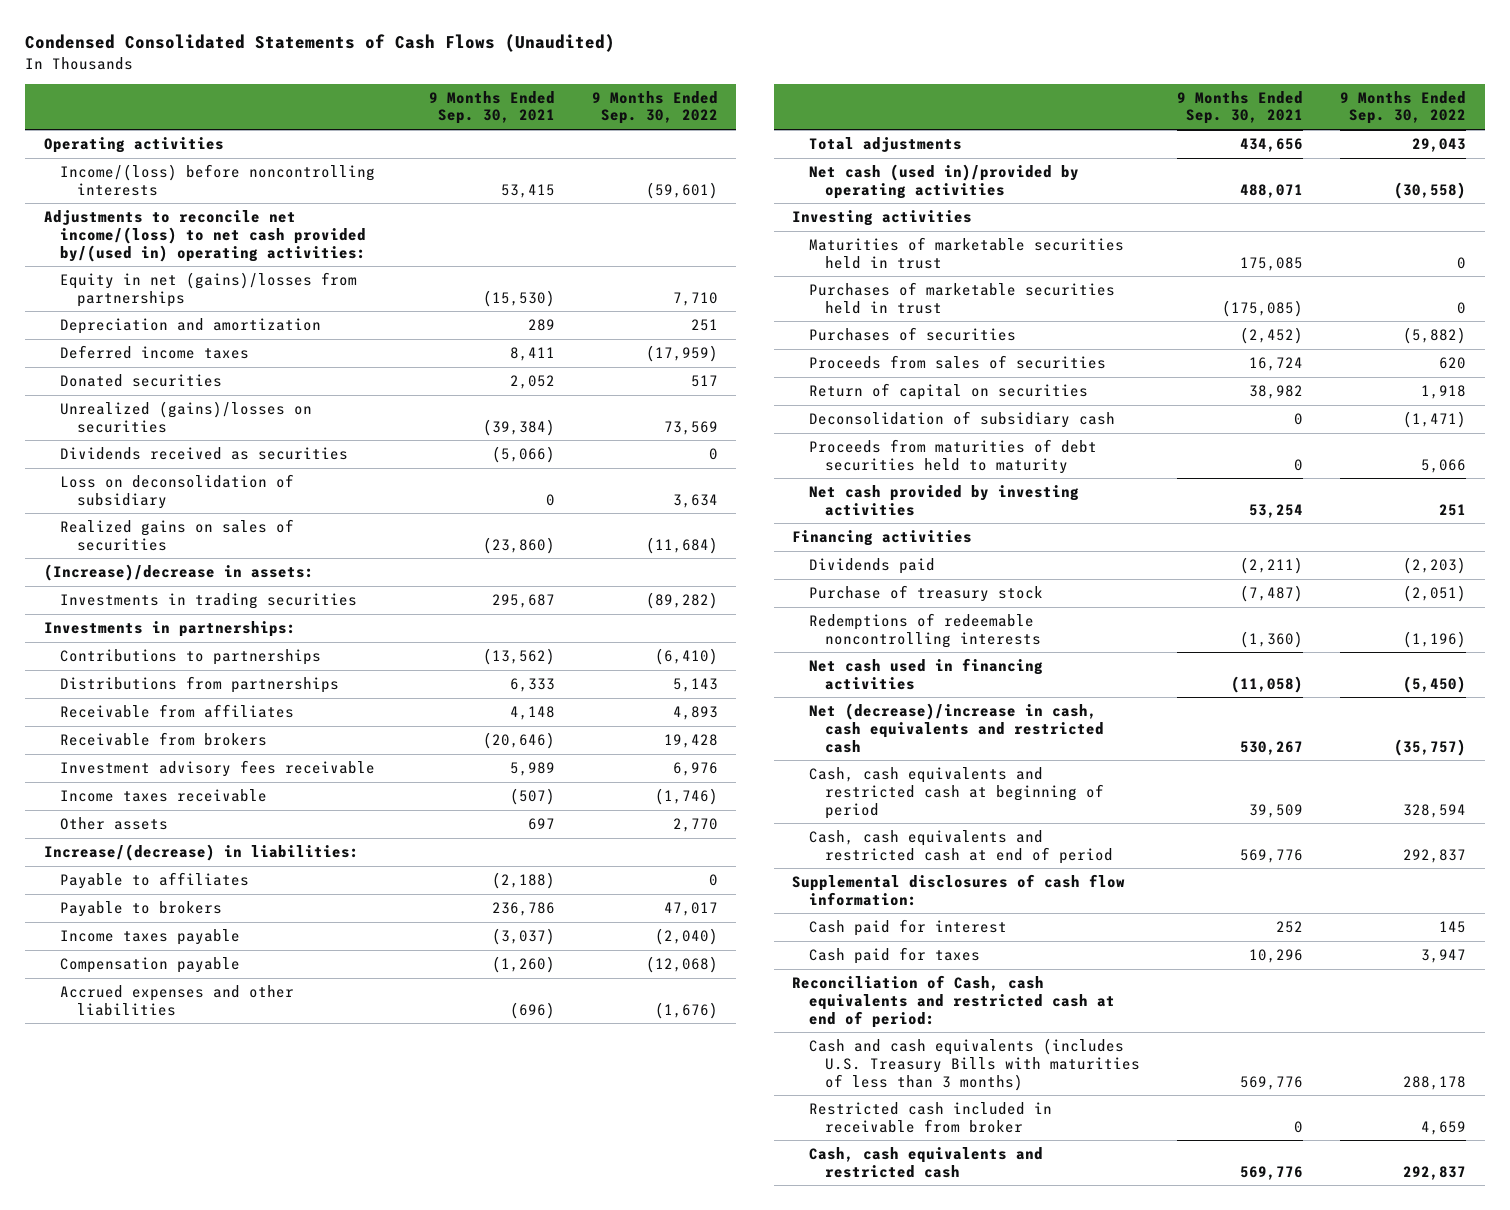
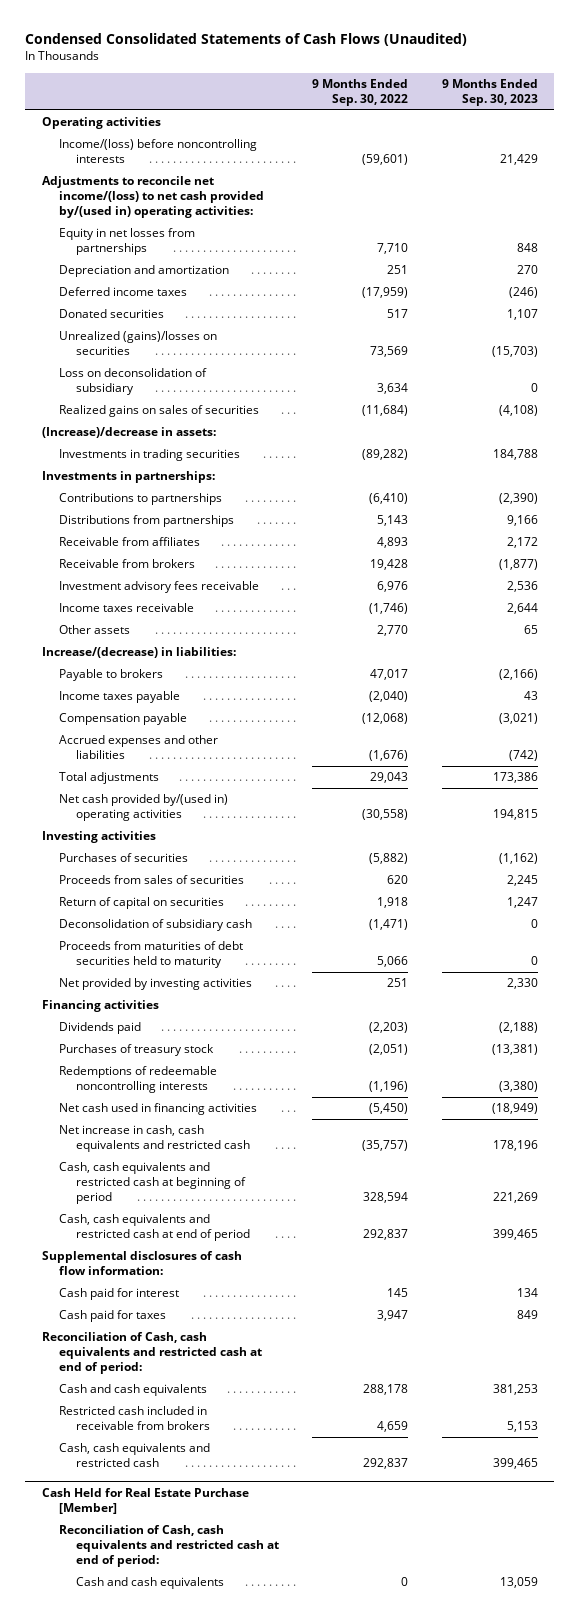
[428,90,555,125] 9 Months Ended Sep. 30, 2021 -> none
none -> [441,78,538,106] 9 Months Ended Sep. 30, 2023
[60,272,358,307] Equity in net (gains)/losses from partnerships -> [59,228,196,256] Equity in net losses from partnerships
[60,447,349,461] Dividends received as securities -> none
[60,872,250,890] Payable to affiliates -> none
[808,164,1079,199] Net cash (used in)/provided by operating activities -> [59,794,229,822] Net cash provided by/(used in) operating activities
[808,237,1124,269] Maturities of marketable securities held in trust -> none
[808,282,1115,314] Purchases of marketable securities held in trust -> none
[808,485,1079,516] Net cash provided by investing activities -> [59,978,253,991] Net provided by investing activities
[808,585,1043,603] Purchase of treasury stock -> [59,1044,215,1057] Purchases of treasury stock
[808,703,1105,753] Net (decrease)/increase in cash, cash equivalents and restricted cash -> [59,1125,251,1153] Net increase in cash, cash equivalents and restricted cash
[808,1038,1141,1091] Cash and cash equivalents (includes U.S. Treasury Bills with maturities of less than 3 months) -> [59,1384,208,1397] Cash and cash equivalents
[808,1102,1052,1133] Restricted cash included in receivable from broker -> [59,1406,211,1431] Restricted cash included in receivable from brokers
none -> [41,1487,249,1514] Cash Held for Real Estate Purchase [Member]
none -> [59,1525,280,1568] Reconciliation of Cash, cash equivalents and restricted cash at end of period:
none -> [76,1577,225,1590] Cash and cash equivalents

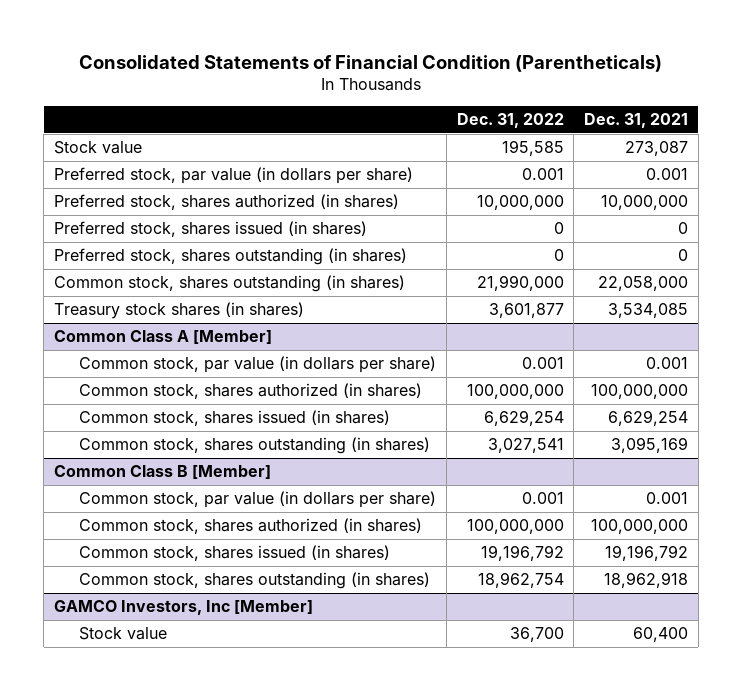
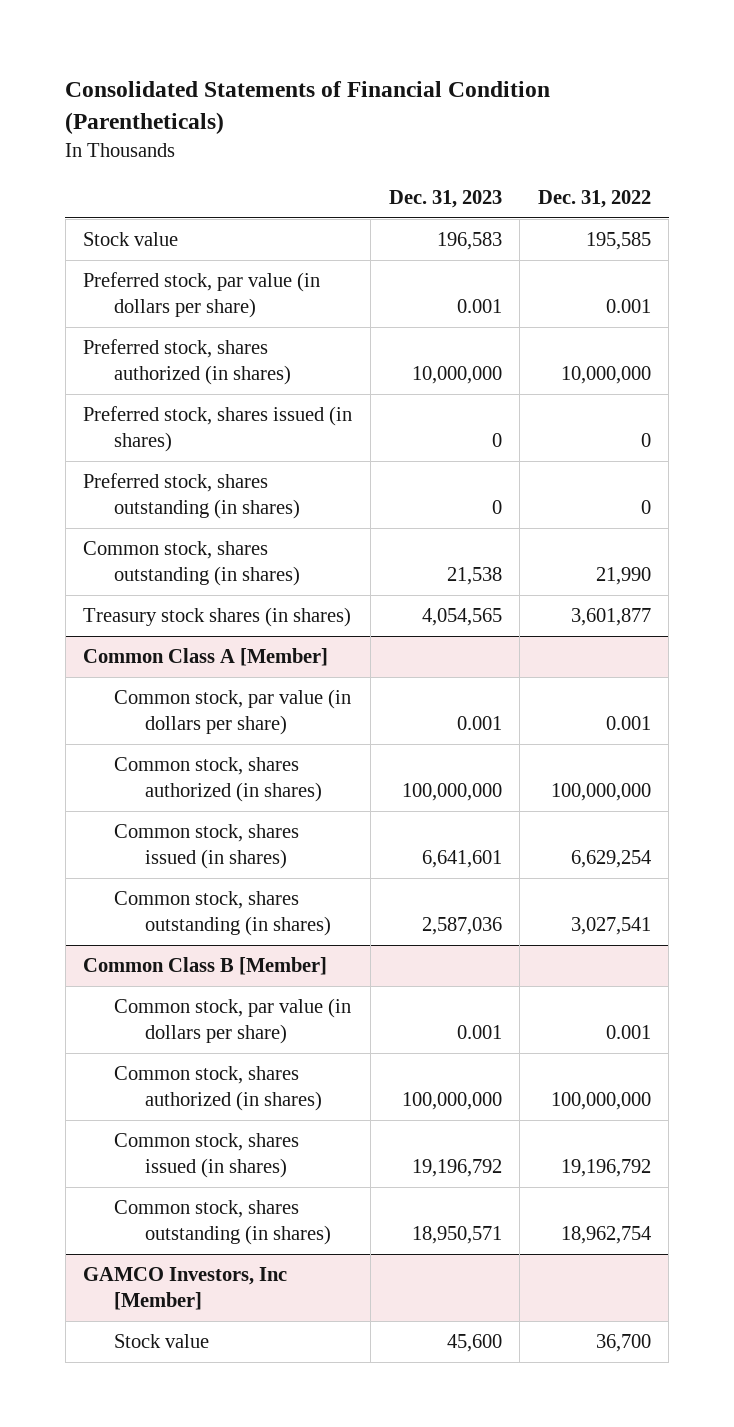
[584,113,689,129] Dec. 31, 2021 -> none
none -> [388,190,502,209] Dec. 31, 2023
[476,275,564,292] 21,990,000 -> [595,567,651,586] 21,990

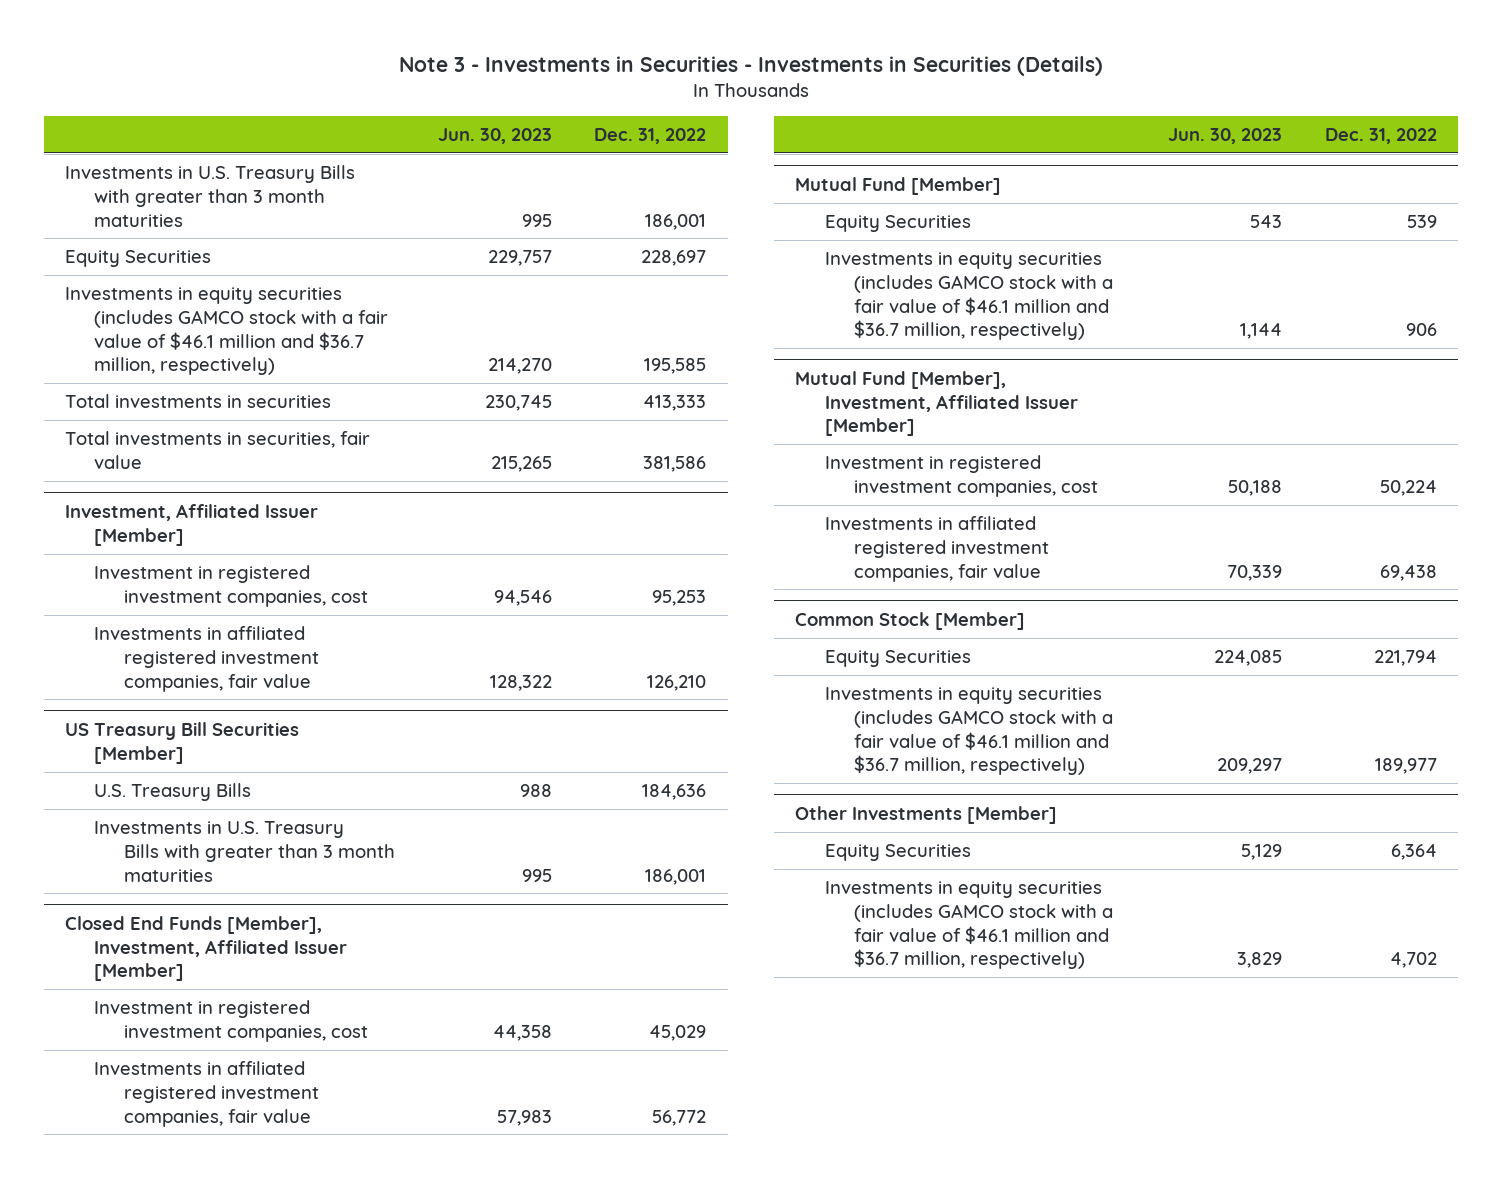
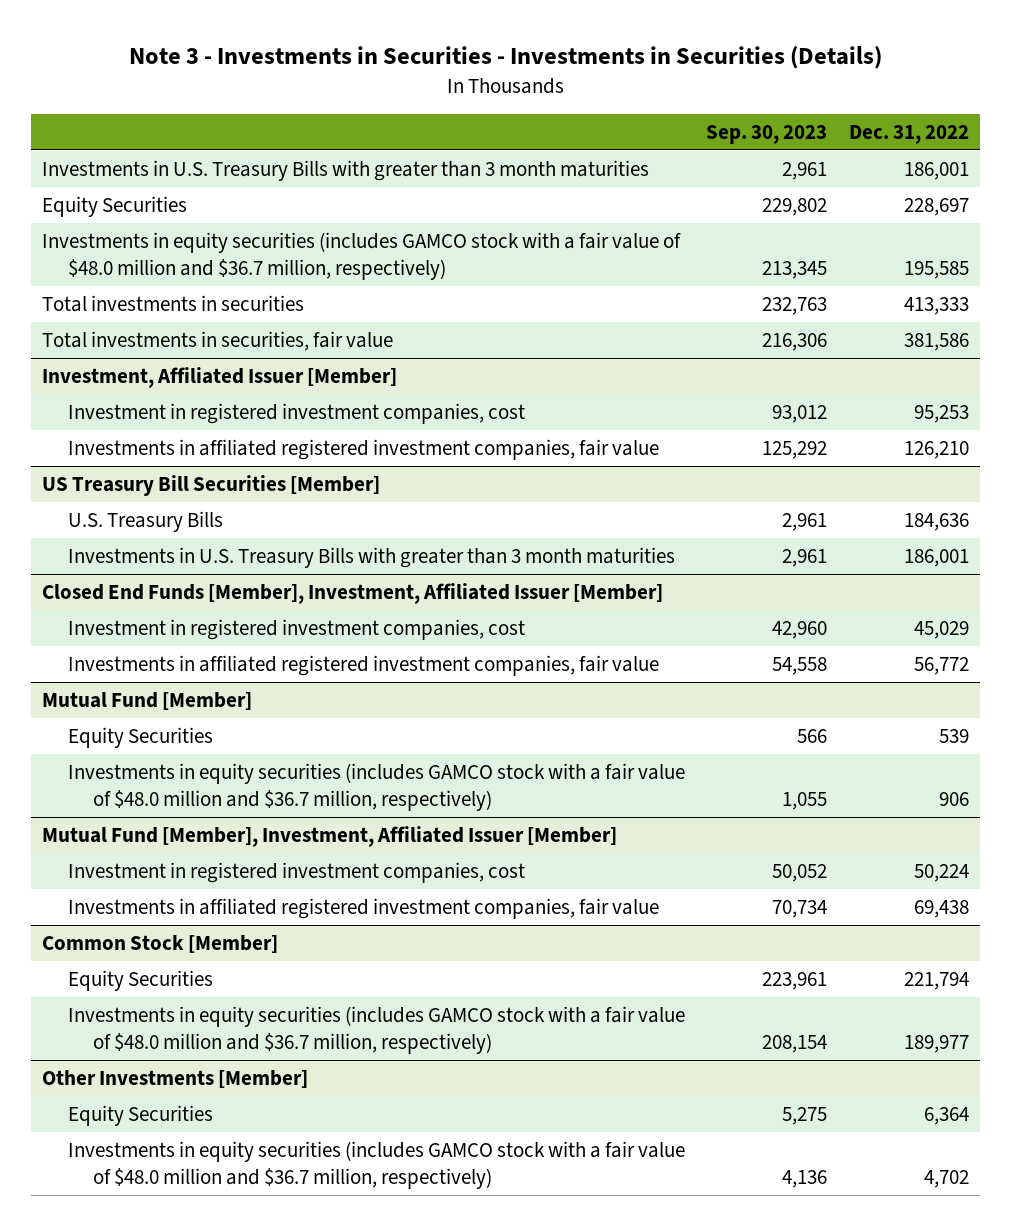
[437,127,552,144] Jun. 30, 2023 -> none
none -> [706,124,828,144] Sep. 30, 2023
[64,287,389,376] Investments in equity securities (includes GAMCO stock with a fair value of $46.1 million and $36.7 million, respectively) -> [42,231,682,281] Investments in equity securities (includes GAMCO stock with a fair value of $48.0 million and $36.7 million, respectively)
[824,252,1114,341] Investments in equity securities (includes GAMCO stock with a fair value of $46.1 million and $36.7 million, respectively) -> [67,762,685,812] Investments in equity securities (includes GAMCO stock with a fair value of $48.0 million and $36.7 million, respectively)
[824,687,1114,776] Investments in equity securities (includes GAMCO stock with a fair value of $46.1 million and $36.7 million, respectively) -> [67,1005,685,1055] Investments in equity securities (includes GAMCO stock with a fair value of $48.0 million and $36.7 million, respectively)
[824,881,1114,970] Investments in equity securities (includes GAMCO stock with a fair value of $46.1 million and $36.7 million, respectively) -> [67,1140,685,1190] Investments in equity securities (includes GAMCO stock with a fair value of $48.0 million and $36.7 million, respectively)

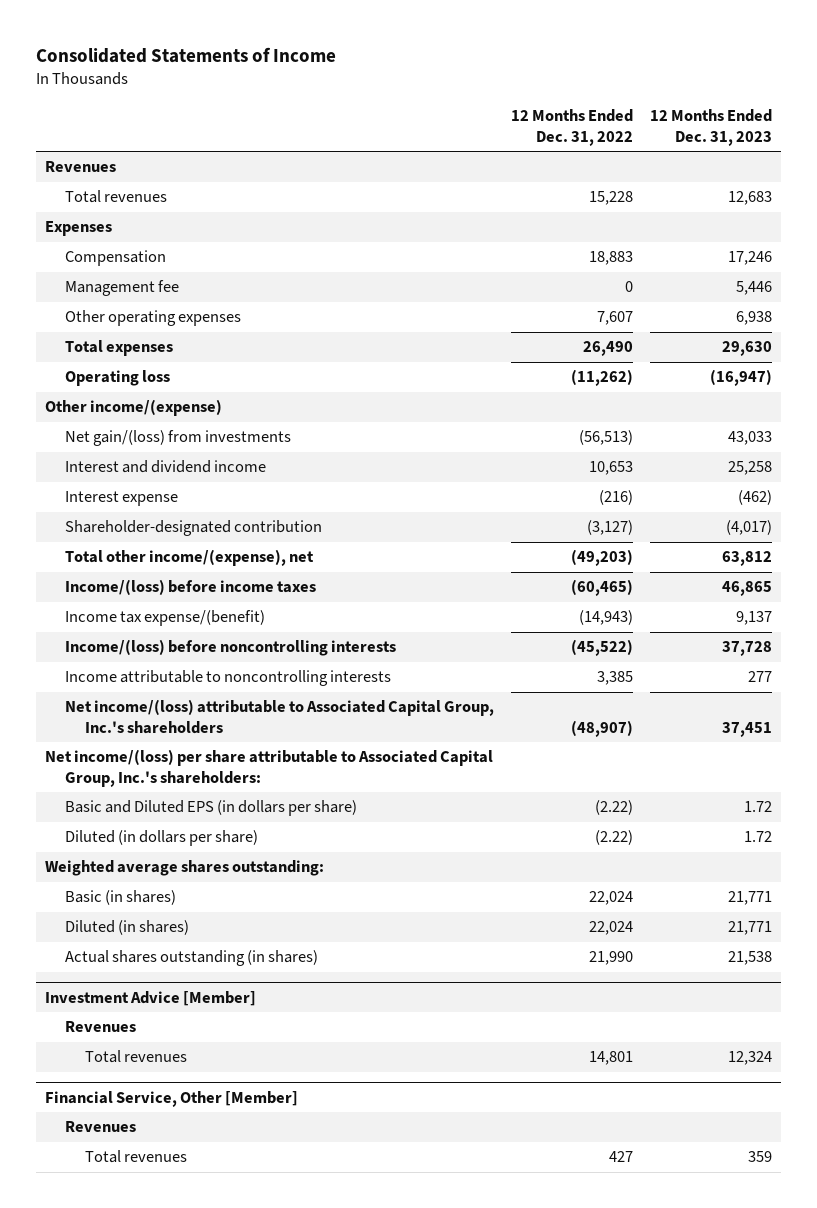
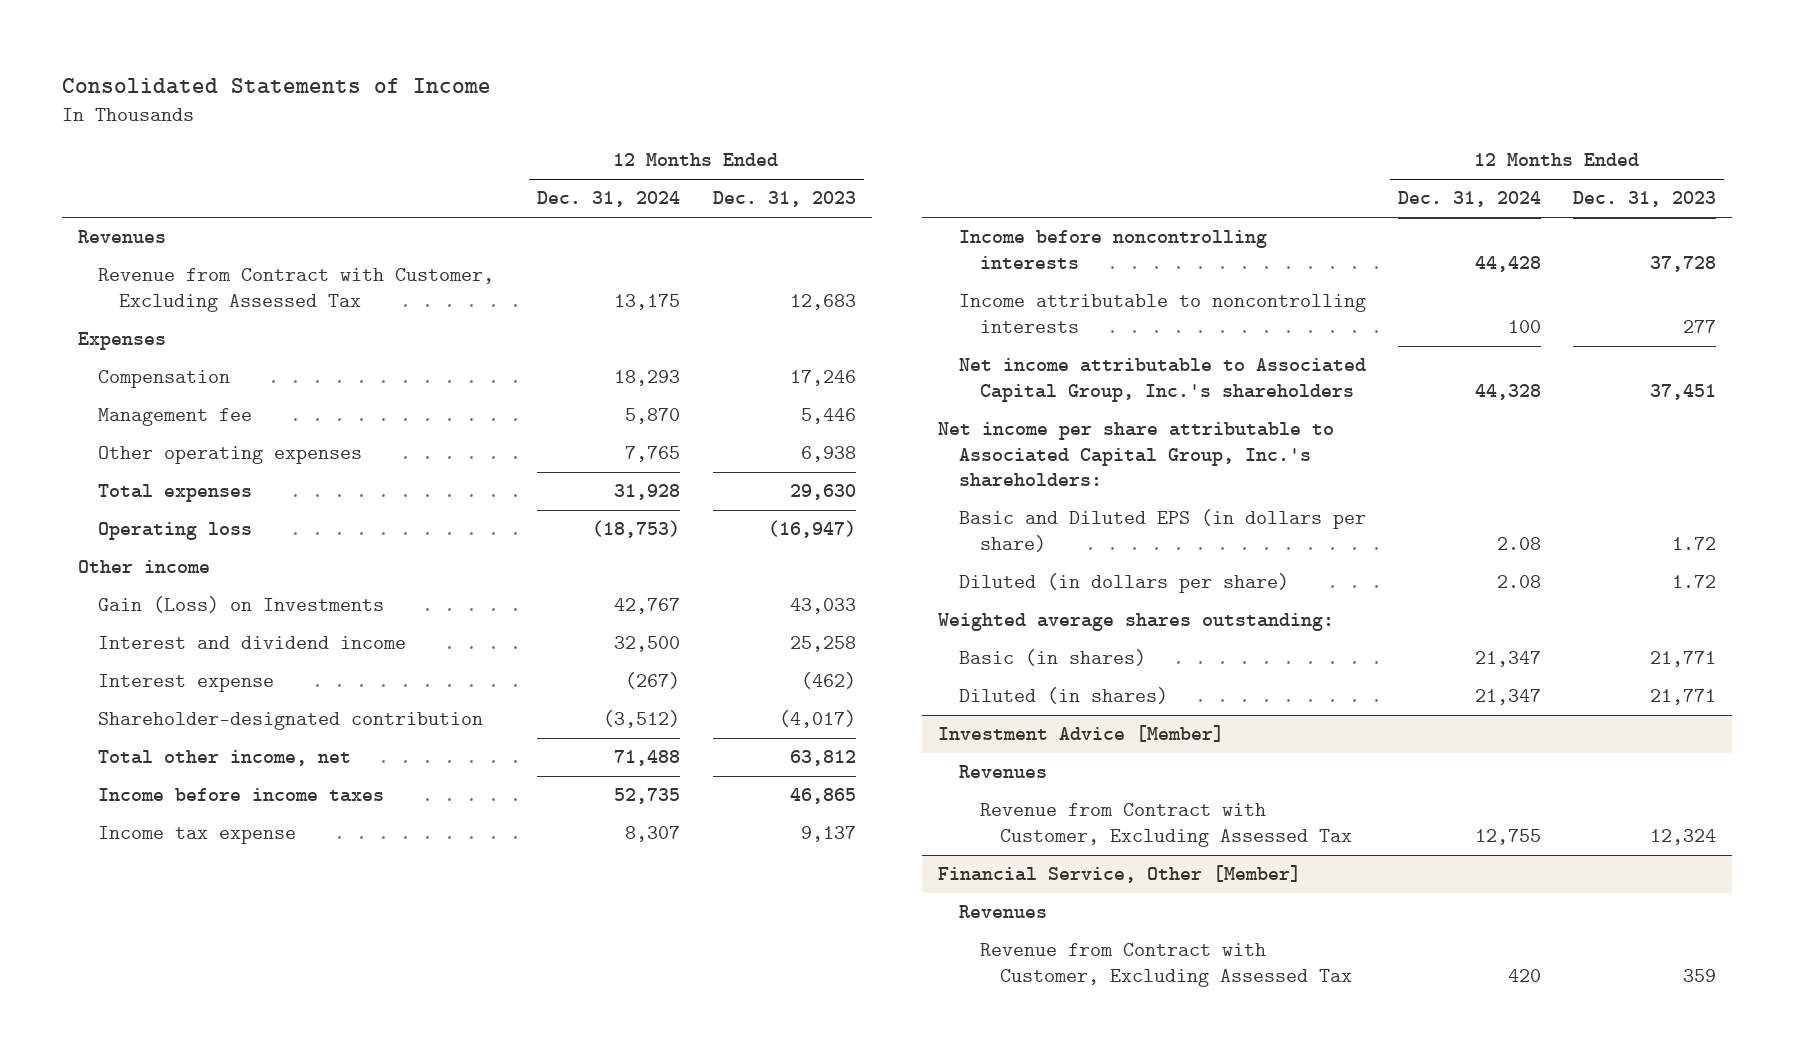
[511,109,634,146] 12 Months Ended Dec. 31, 2022 -> none
none -> [537,191,681,208] Dec. 31, 2024
[65,190,168,204] Total revenues -> [98,268,495,312] Revenue from Contract with Customer, Excluding Assessed Tax
[45,399,223,417] Other income/(expense) -> [77,560,210,574] Other income
[65,430,292,447] Net gain/(loss) from investments -> [98,596,385,614] Gain (Loss) on Investments
[65,549,315,567] Total other income/(expense), net -> [98,750,352,767] Total other income, net
[65,579,317,596] Income/(loss) before income taxes -> [98,788,385,803] Income before income taxes
[65,610,266,627] Income tax expense/(benefit) -> [98,826,297,845] Income tax expense
[65,639,397,657] Income/(loss) before noncontrolling interests -> [958,230,1267,269] Income before noncontrolling interests
[65,699,495,735] Net income/(loss) attributable to Associated Capital Group, Inc.'s shareholders -> [958,358,1366,402] Net income attributable to Associated Capital Group, Inc.'s shareholders
[45,749,494,788] Net income/(loss) per share attributable to Associated Capital Group, Inc.'s shareholders: -> [938,422,1335,488] Net income per share attributable to Associated Capital Group, Inc.'s shareholders:
[65,950,319,967] Actual shares outstanding (in shares) -> none
[85,1050,188,1064] Total revenues -> [979,803,1353,847] Revenue from Contract with Customer, Excluding Assessed Tax
[85,1150,188,1164] Total revenues -> [979,943,1353,987] Revenue from Contract with Customer, Excluding Assessed Tax

